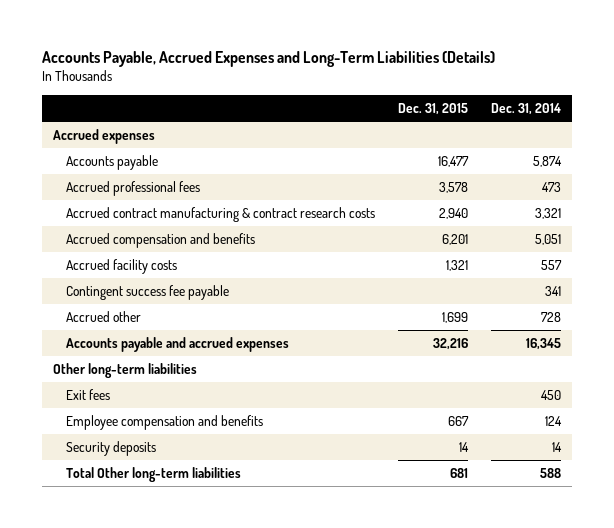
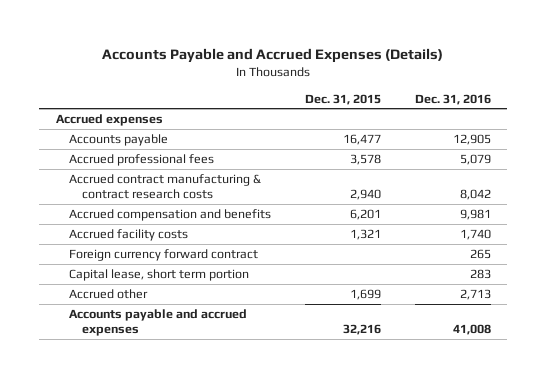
[42,51,496,68] Accounts Payable, Accrued Expenses and Long-Term Liabilities (Details) -> [102,47,444,63] Accounts Payable and Accrued Expenses (Details)
[490,102,561,115] Dec. 31, 2014 -> none
none -> [414,93,491,105] Dec. 31, 2016
[66,285,230,301] Contingent success fee payable -> none
none -> [68,249,258,262] Foreign currency forward contract
none -> [68,269,249,282] Capital lease, short term portion
[53,363,198,379] Other long-term liabilities -> none
[66,389,111,401] Exit fees -> none
[66,415,264,431] Employee compensation and benefits -> none
[66,441,157,457] Security deposits -> none
[66,467,242,483] Total Other long-term liabilities -> none

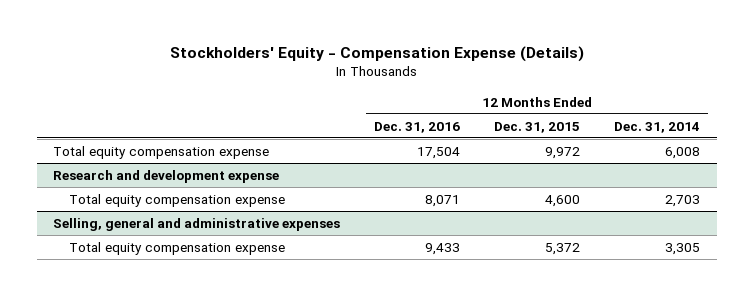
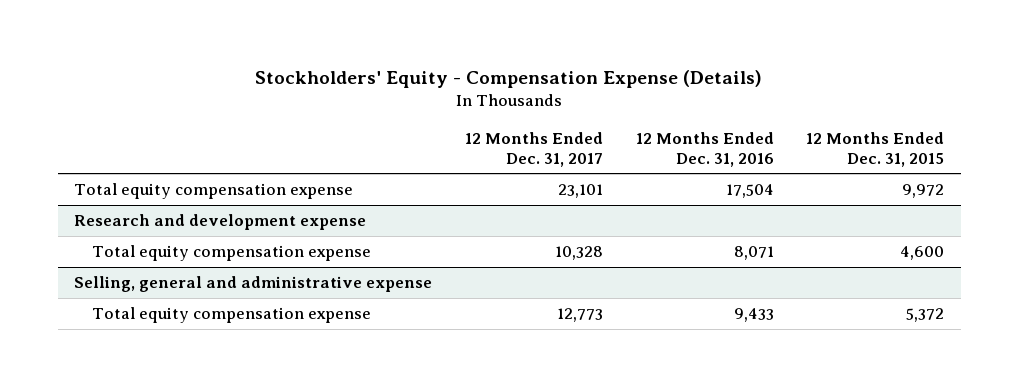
[613,121,700,133] Dec. 31, 2014 -> none
none -> [464,131,603,167] 12 Months Ended Dec. 31, 2017
[53,217,341,231] Selling, general and administrative expenses -> [74,276,433,293] Selling, general and administrative expense

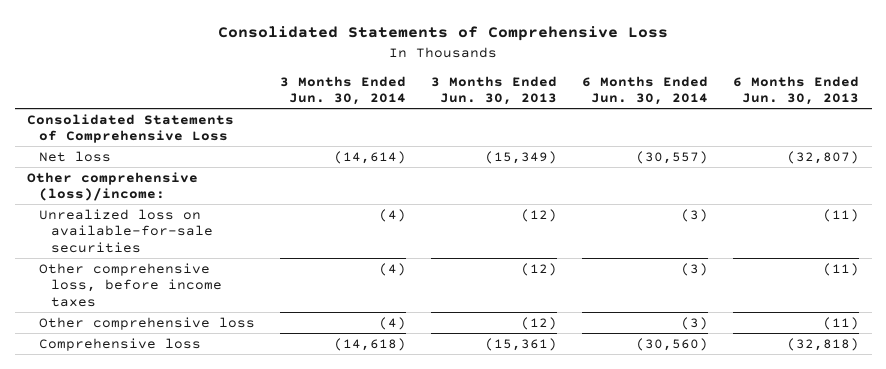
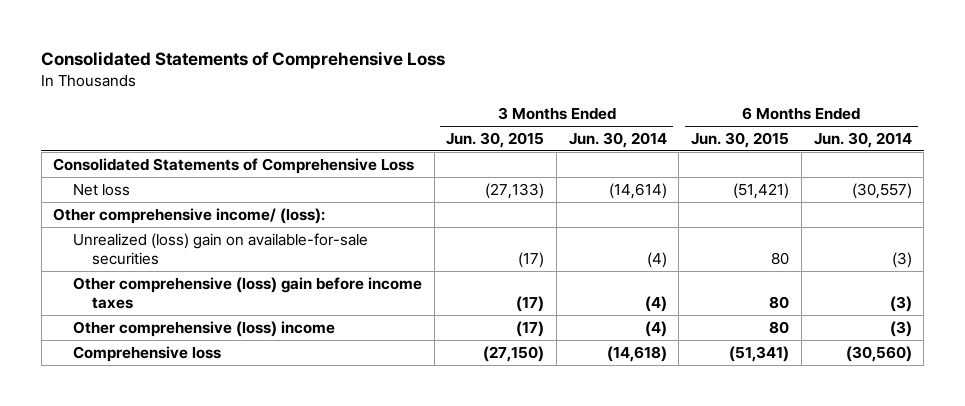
[431,75,558,106] 3 Months Ended Jun. 30, 2013 -> none
[733,75,860,106] 6 Months Ended Jun. 30, 2013 -> none
none -> [446,131,545,148] Jun. 30, 2015
none -> [691,131,790,148] Jun. 30, 2015
[27,171,199,202] Other comprehensive (loss)/income: -> [53,207,326,224] Other comprehensive income/ (loss):
[39,208,214,254] Unrealized loss on available-for-sale securities -> [72,232,368,266] Unrealized (loss) gain on available-for-sale securities
[39,262,223,308] Other comprehensive loss, before income taxes -> [72,276,422,310] Other comprehensive (loss) gain before income taxes
[39,316,256,330] Other comprehensive loss -> [72,320,335,337] Other comprehensive (loss) income

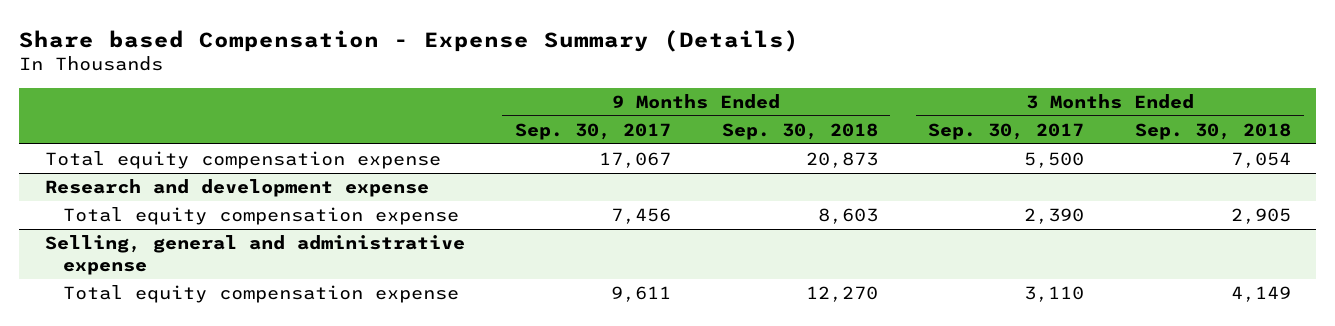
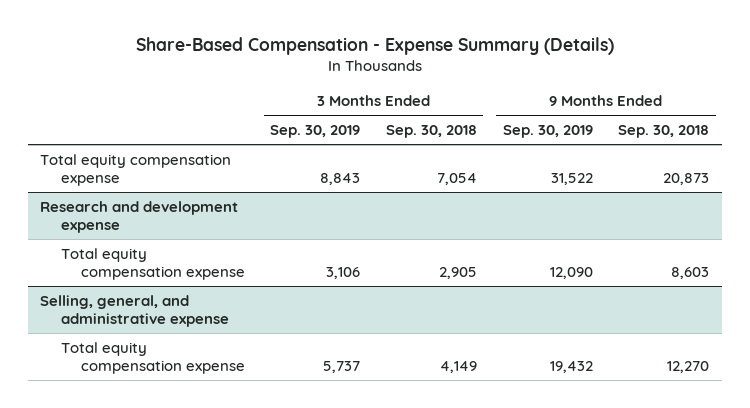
[19,29,800,52] Share based Compensation - Expense Summary (Details) -> [135,36,614,55] Share-Based Compensation - Expense Summary (Details)
[515,123,672,141] Sep. 30, 2017 -> none
[928,123,1085,141] Sep. 30, 2017 -> none
none -> [270,125,361,139] Sep. 30, 2019
none -> [502,125,593,139] Sep. 30, 2019
[44,235,465,276] Selling, general and administrative expense -> [40,294,229,328] Selling, general, and administrative expense

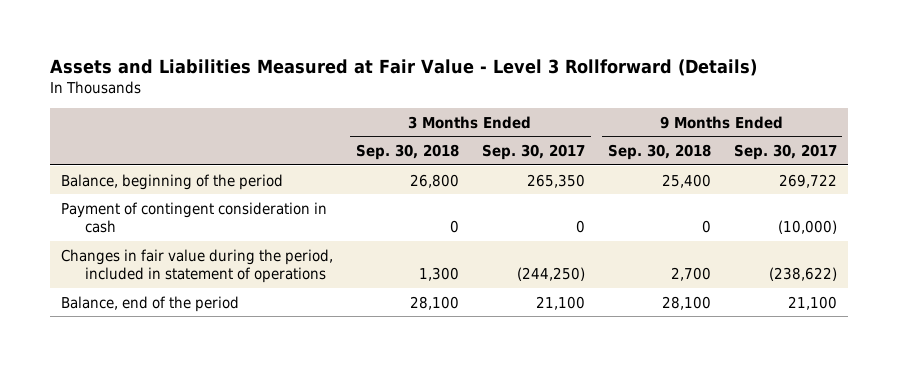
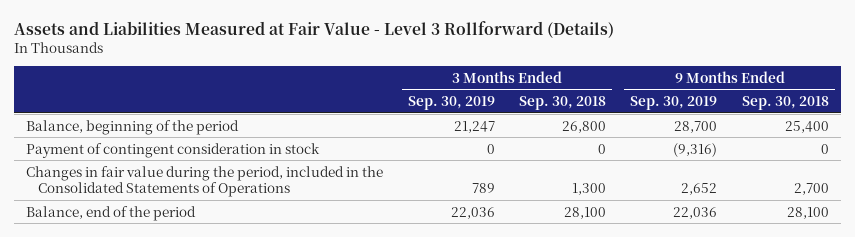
[481,144,585,161] Sep. 30, 2017 -> none
[733,144,837,161] Sep. 30, 2017 -> none
none -> [407,95,495,110] Sep. 30, 2019
none -> [630,95,718,110] Sep. 30, 2019
[61,201,328,233] Payment of contingent consideration in cash -> [26,142,321,158] Payment of contingent consideration in stock
[61,248,334,283] Changes in fair value during the period, included in statement of operations -> [26,165,384,197] Changes in fair value during the period, included in the Consolidated Statements of Operations

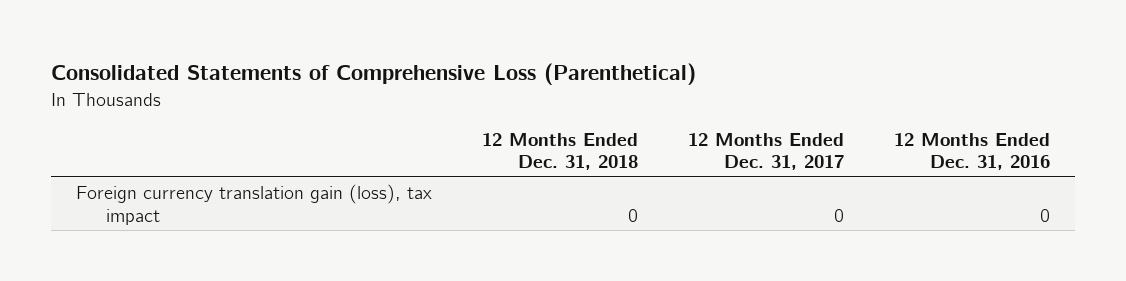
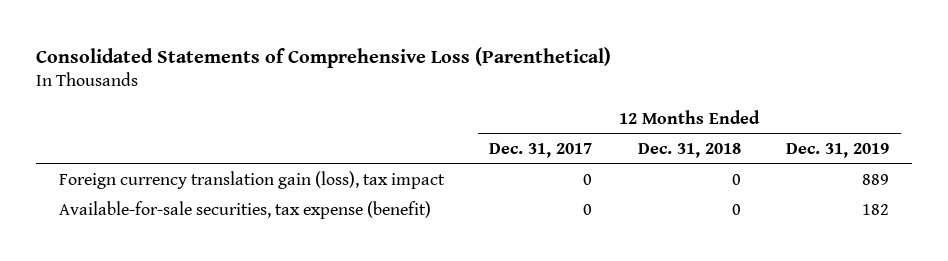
[894,132,1051,171] 12 Months Ended Dec. 31, 2016 -> none
none -> [786,143,890,159] Dec. 31, 2019
none -> [58,201,431,220] Available-for-sale securities, tax expense (benefit)

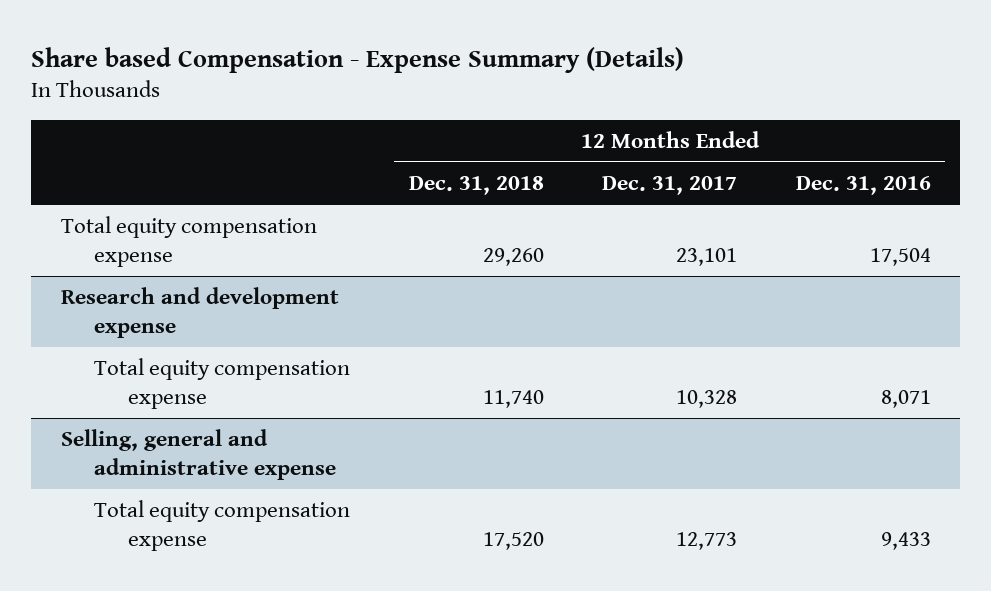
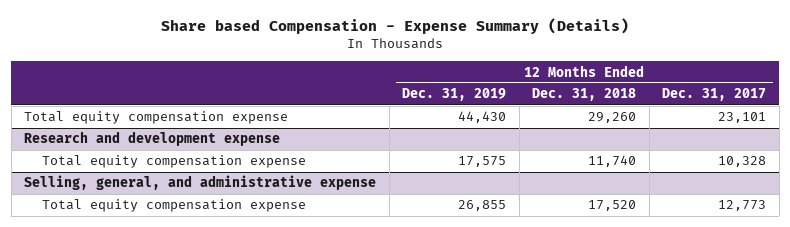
[795,176,931,196] Dec. 31, 2016 -> none
none -> [402,88,507,102] Dec. 31, 2019
[60,429,337,480] Selling, general and administrative expense -> [24,175,377,191] Selling, general, and administrative expense

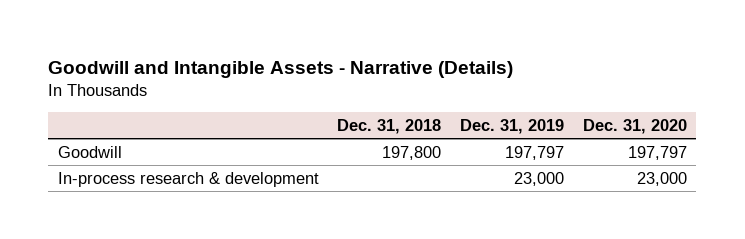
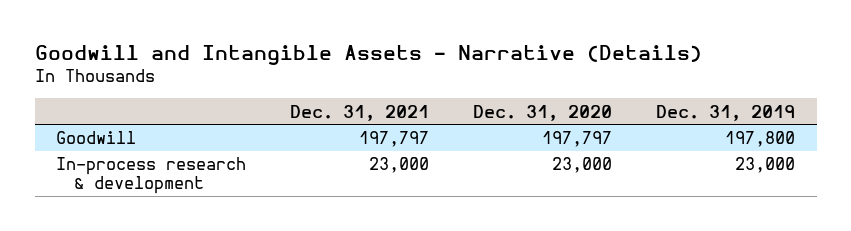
[337,118,442,134] Dec. 31, 2018 -> none
none -> [290,104,430,121] Dec. 31, 2021
[505,145,565,160] 197,797 -> [724,131,795,148] 197,800

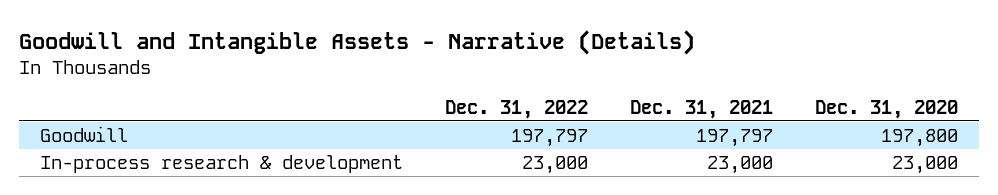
[655,104,795,121] Dec. 31, 2019 -> none
none -> [445,99,589,119] Dec. 31, 2022
[541,131,612,148] 197,797 -> [881,129,959,148] 197,800

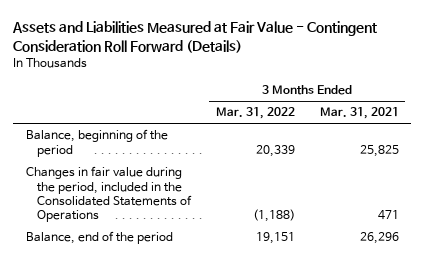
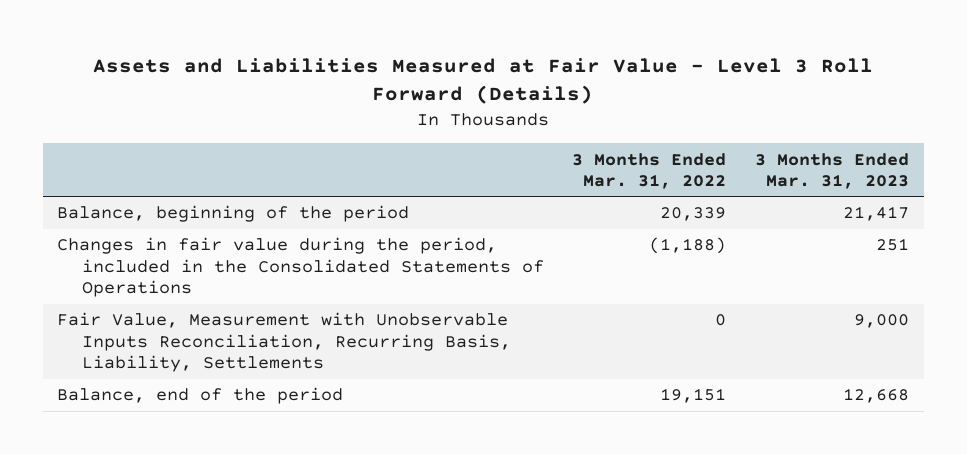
[12,21,378,53] Assets and Liabilities Measured at Fair Value - Contingent Consideration Roll Forward (Details) -> [93,57,874,105] Assets and Liabilities Measured at Fair Value - Level 3 Roll Forward (Details)
[319,107,399,120] Mar. 31, 2021 -> none
none -> [755,152,910,189] 3 Months Ended Mar. 31, 2023
none -> [57,312,511,373] Fair Value, Measurement with Unobservable Inputs Reconciliation, Recurring Basis, Liability, Settlements

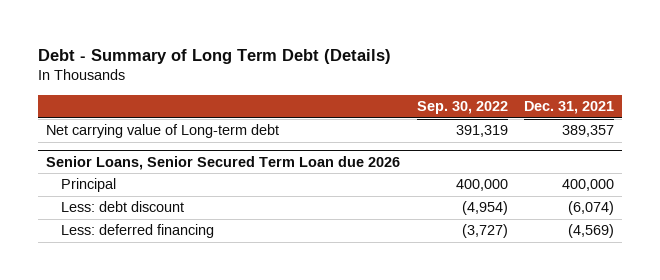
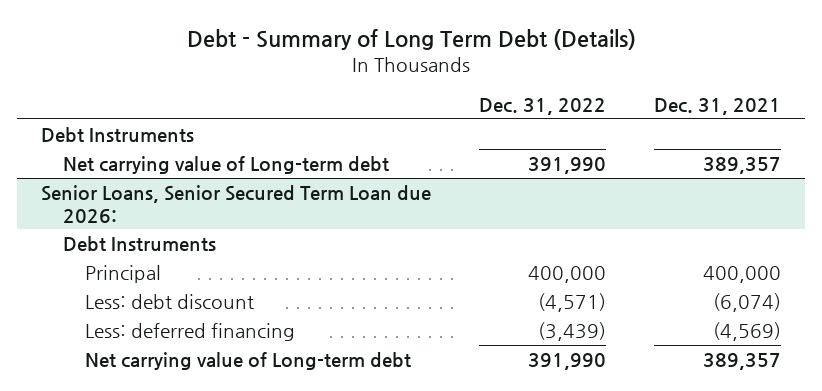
[416,101,508,115] Sep. 30, 2022 -> none
none -> [478,98,606,116] Dec. 31, 2022
none -> [40,126,194,142] Debt Instruments
[46,155,401,170] Senior Loans, Senior Secured Term Loan due 2026 -> [40,184,431,223] Senior Loans, Senior Secured Term Loan due 2026:
none -> [62,235,216,251] Debt Instruments
none -> [85,351,412,370] Net carrying value of Long-term debt

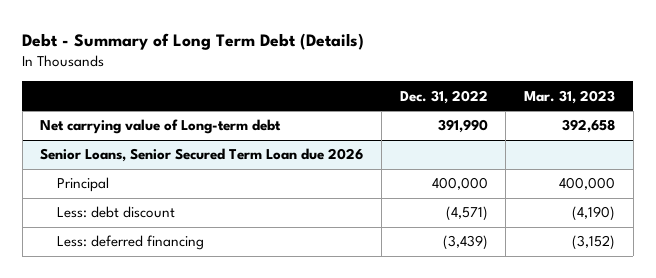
[654,98,782,116] Dec. 31, 2021 -> none
none -> [524,89,616,104] Mar. 31, 2023
[40,126,194,142] Debt Instruments -> none
[62,235,216,251] Debt Instruments -> none
[40,184,431,223] Senior Loans, Senior Secured Term Loan due 2026: -> [40,148,364,163] Senior Loans, Senior Secured Term Loan due 2026
[85,351,412,370] Net carrying value of Long-term debt -> none

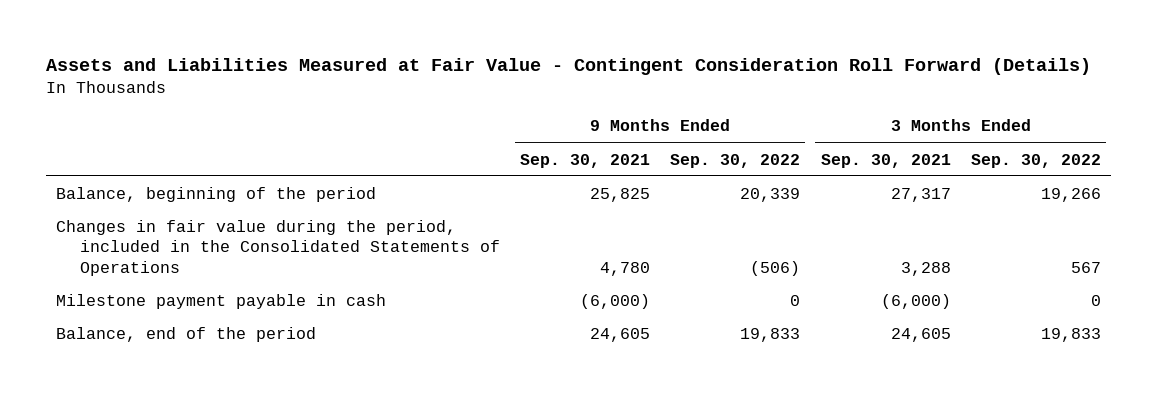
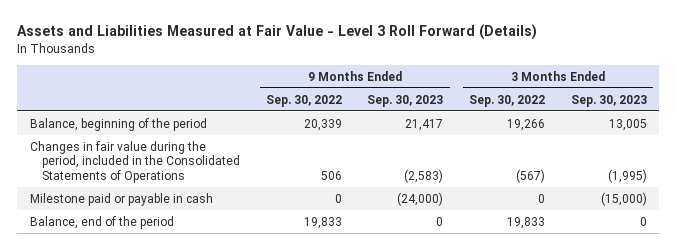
[45,57,1091,75] Assets and Liabilities Measured at Fair Value - Contingent Consideration Roll Forward (Details) -> [17,24,538,41] Assets and Liabilities Measured at Fair Value - Level 3 Roll Forward (Details)
[520,153,651,168] Sep. 30, 2021 -> none
[820,153,951,168] Sep. 30, 2021 -> none
none -> [367,94,444,107] Sep. 30, 2023
none -> [570,94,647,107] Sep. 30, 2023
[750,260,801,276] (506) -> [320,170,342,180] 506
[1070,261,1101,273] 567 -> [516,168,546,183] (567)
[55,294,386,310] Milestone payment payable in cash -> [30,192,214,206] Milestone paid or payable in cash

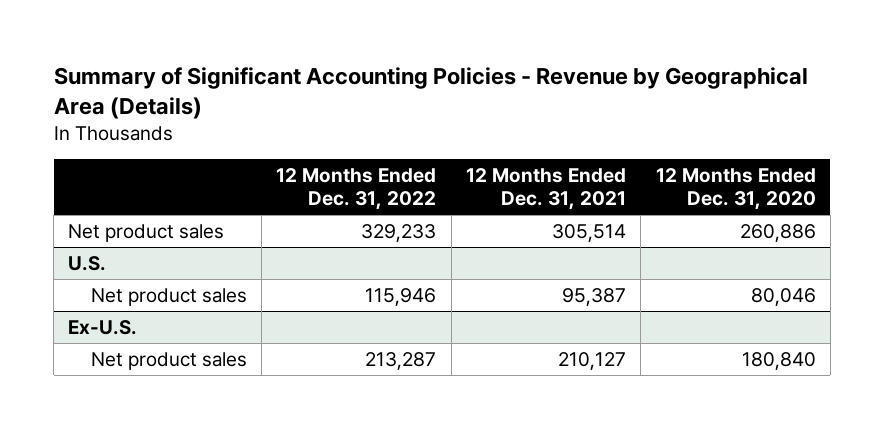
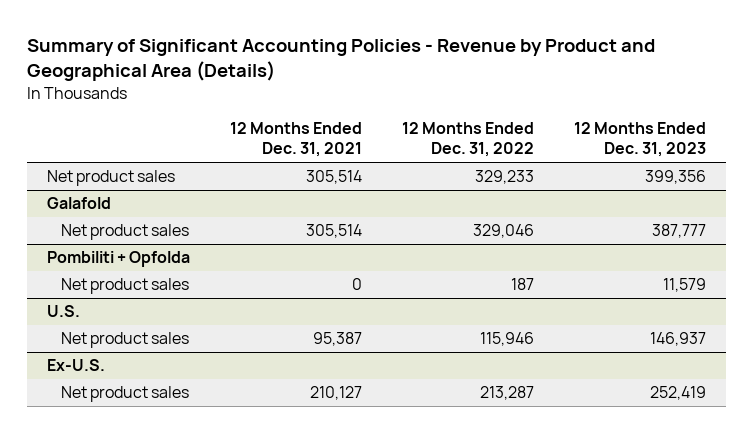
[53,66,808,119] Summary of Significant Accounting Policies - Revenue by Geographical Area (Details) -> [26,38,655,81] Summary of Significant Accounting Policies - Revenue by Product and Geographical Area (Details)
[655,168,816,211] 12 Months Ended Dec. 31, 2020 -> none
none -> [573,122,706,158] 12 Months Ended Dec. 31, 2023
none -> [46,197,111,210] Galafold
none -> [61,224,190,241] Net product sales
none -> [46,251,190,268] Pombiliti + Opfolda
none -> [61,278,190,295] Net product sales

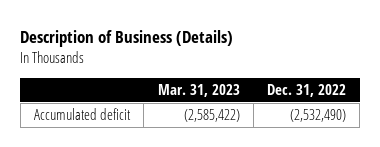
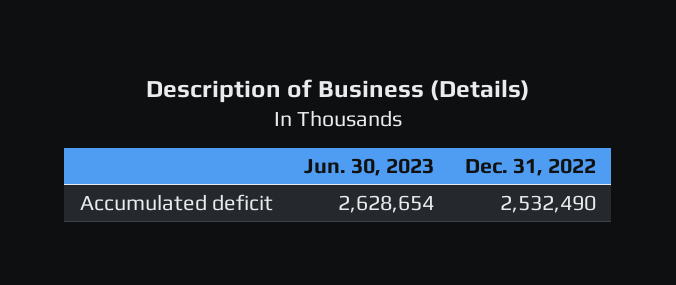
[157,84,240,98] Mar. 31, 2023 -> none
none -> [303,157,434,176] Jun. 30, 2023
[290,109,347,123] (2,532,490) -> [499,195,596,214] 2,532,490

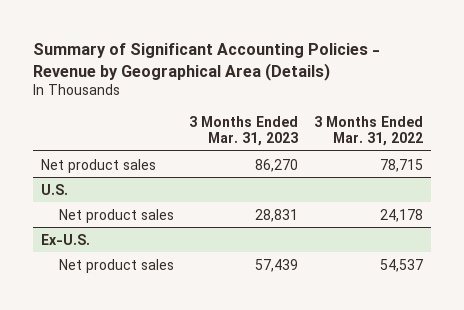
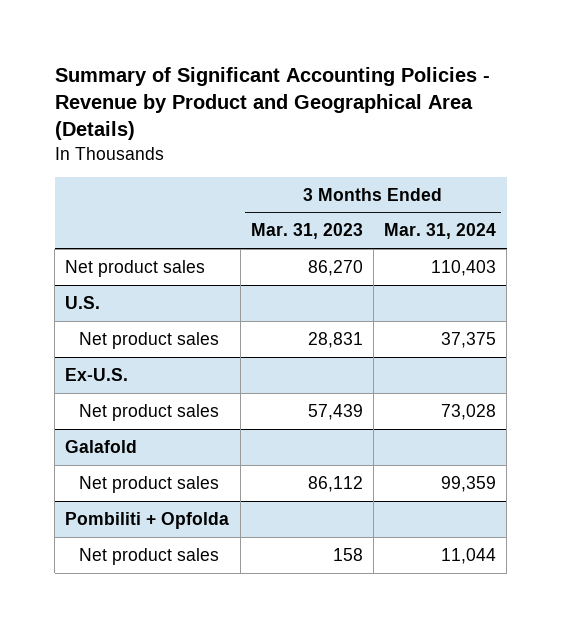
[33,42,381,81] Summary of Significant Accounting Policies - Revenue by Geographical Area (Details) -> [54,66,490,141] Summary of Significant Accounting Policies - Revenue by Product and Geographical Area (Details)
[313,115,423,147] 3 Months Ended Mar. 31, 2022 -> none
none -> [384,223,497,240] Mar. 31, 2024
none -> [65,439,138,453] Galafold
none -> [78,475,219,493] Net product sales
none -> [65,511,230,529] Pombiliti + Opfolda
none -> [78,547,219,565] Net product sales

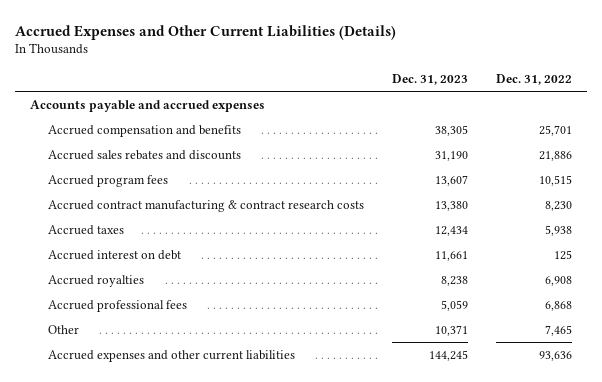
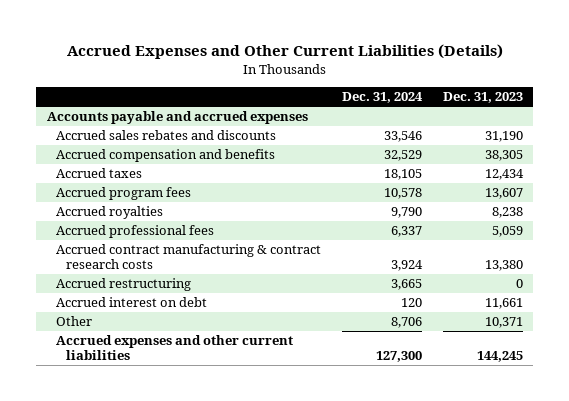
[496,73,573,85] Dec. 31, 2022 -> none
none -> [342,92,424,104] Dec. 31, 2024
[47,124,241,137] Accrued compensation and benefits -> [56,149,276,163] Accrued compensation and benefits
[47,174,168,187] Accrued program fees -> [56,187,192,201] Accrued program fees
[47,199,364,212] Accrued contract manufacturing & contract research costs -> [56,244,322,270] Accrued contract manufacturing & contract research costs
none -> [56,278,192,292] Accrued restructuring
[47,249,181,260] Accrued interest on debt -> [56,297,208,308] Accrued interest on debt

